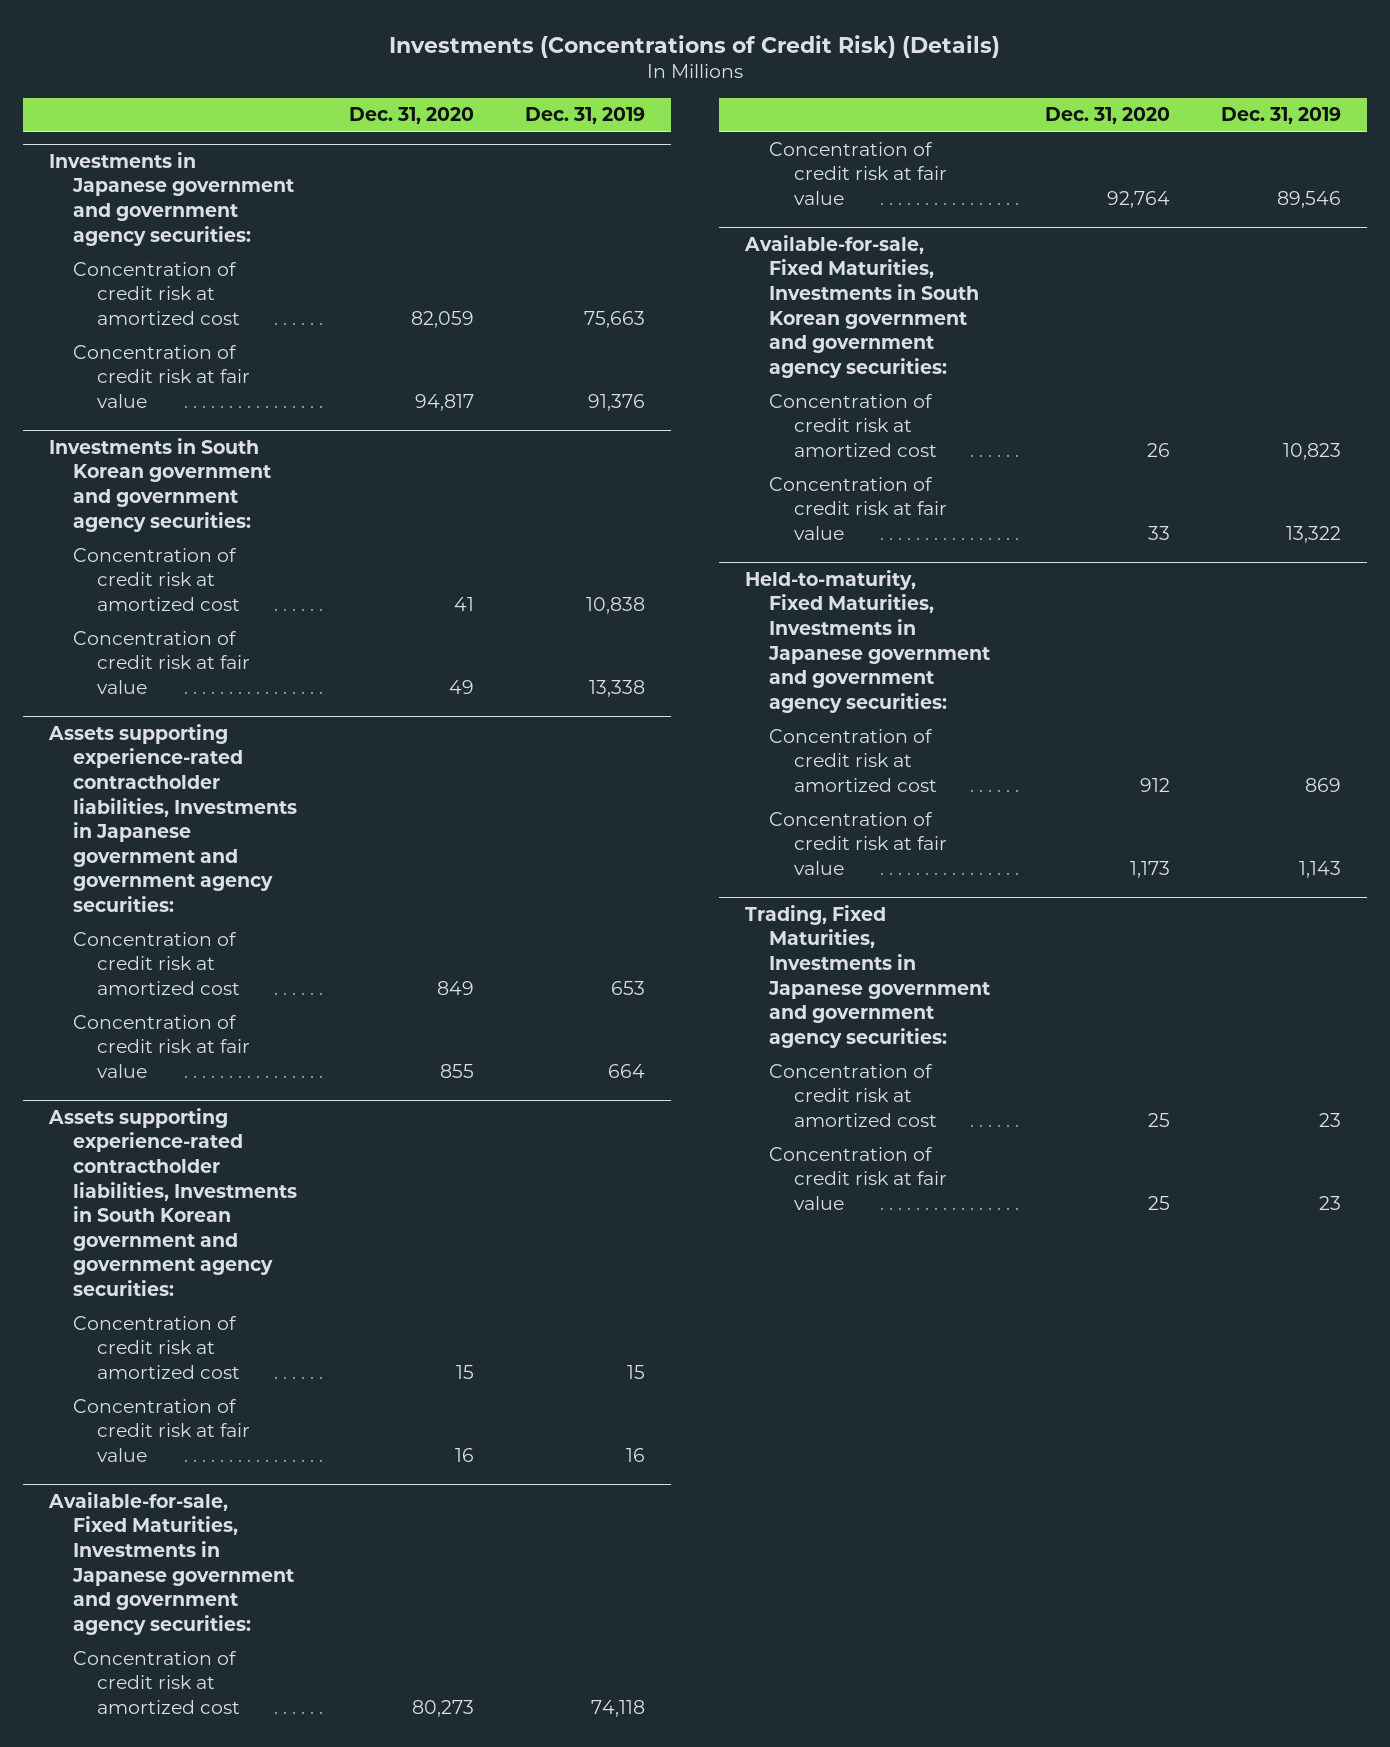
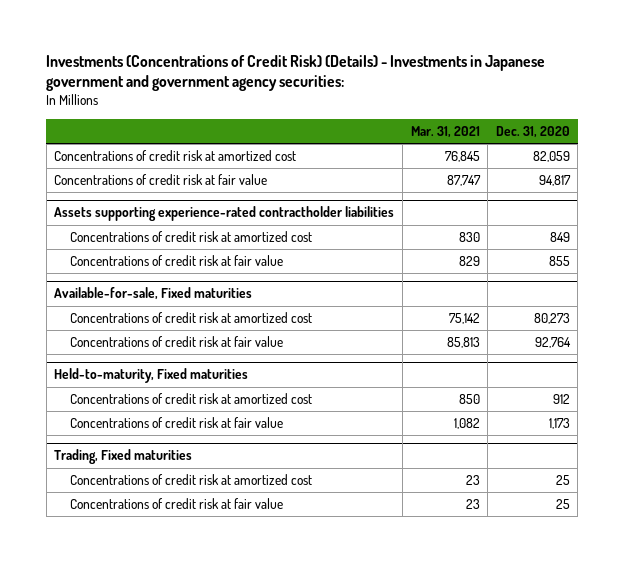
[388,34,1000,58] Investments (Concentrations of Credit Risk) (Details) -> [46,54,546,92] Investments (Concentrations of Credit Risk) (Details) - Investments in Japanese government and government agency securities:
[525,107,646,125] Dec. 31, 2019 -> none
none -> [410,125,480,138] Mar. 31, 2021
[48,151,294,246] Investments in Japanese government and government agency securities: -> none
[48,437,271,532] Investments in South Korean government and government agency securities: -> none
[47,723,297,912] Assets supporting experience-rated contractholder liabilities, Investments in Japanese government and government agency securities: -> none
[47,1107,297,1296] Assets supporting experience-rated contractholder liabilities, Investments in South Korean government and government agency securities: -> none
[47,1491,294,1635] Available-for-sale, Fixed Maturities, Investments in Japanese government and government agency securities: -> none
[743,234,980,378] Available-for-sale, Fixed Maturities, Investments in South Korean government and government agency securities: -> none
[769,393,937,457] Concentration of credit risk at amortized cost -> none
[769,476,947,540] Concentration of credit risk at fair value -> none
[744,569,991,713] Held-to-maturity, Fixed Maturities, Investments in Japanese government and government agency securities: -> none
[769,728,937,792] Concentration of credit risk at amortized cost -> none
[769,811,947,875] Concentration of credit risk at fair value -> none
[744,904,991,1048] Trading, Fixed Maturities, Investments in Japanese government and government agency securities: -> none
[769,1063,937,1127] Concentration of credit risk at amortized cost -> none
[769,1146,947,1210] Concentration of credit risk at fair value -> none
[72,261,241,325] Concentration of credit risk at amortized cost -> [54,150,297,162] Concentrations of credit risk at amortized cost
[72,344,251,408] Concentration of credit risk at fair value -> [54,174,268,186] Concentrations of credit risk at fair value
none -> [54,206,395,222] Assets supporting experience-rated contractholder liabilities
[72,547,241,611] Concentration of credit risk at amortized cost -> [69,231,312,243] Concentrations of credit risk at amortized cost
[453,596,474,611] 41 -> [549,232,570,243] 849
[72,630,251,694] Concentration of credit risk at fair value -> [69,255,283,267] Concentrations of credit risk at fair value
[448,679,474,694] 49 -> [548,256,570,267] 855
none -> [54,287,253,301] Available-for-sale, Fixed maturities
[72,931,241,995] Concentration of credit risk at amortized cost -> [69,312,312,324] Concentrations of credit risk at amortized cost
[436,980,474,995] 849 -> [533,313,570,325] 80,273
[72,1014,251,1078] Concentration of credit risk at fair value -> [69,336,283,348] Concentrations of credit risk at fair value
[439,1063,474,1078] 855 -> [534,337,571,349] 92,764
none -> [54,368,249,384] Held-to-maturity, Fixed maturities
[72,1315,241,1379] Concentration of credit risk at amortized cost -> [69,393,312,405] Concentrations of credit risk at amortized cost
[455,1364,474,1379] 15 -> [552,394,570,405] 912
[72,1398,251,1462] Concentration of credit risk at fair value -> [69,417,283,429] Concentrations of credit risk at fair value
[454,1447,474,1462] 16 -> [548,418,570,430] 1,173
none -> [54,449,193,465] Trading, Fixed maturities
[72,1650,241,1714] Concentration of credit risk at amortized cost -> [69,474,312,486] Concentrations of credit risk at amortized cost
[411,1699,474,1717] 80,273 -> [555,475,570,486] 25
[769,141,947,205] Concentration of credit risk at fair value -> [69,498,283,510] Concentrations of credit risk at fair value
[1106,190,1170,208] 92,764 -> [555,499,570,510] 25

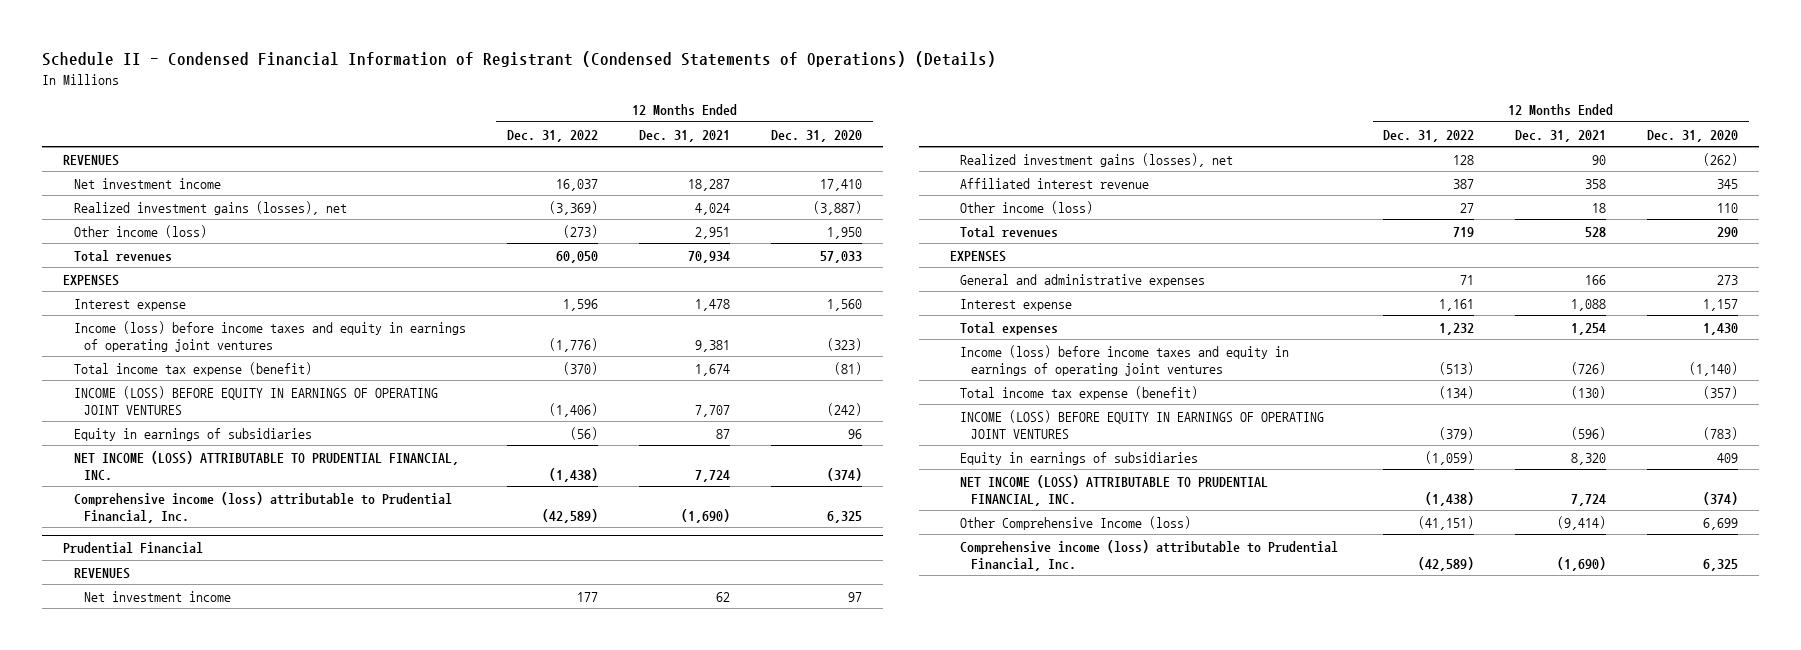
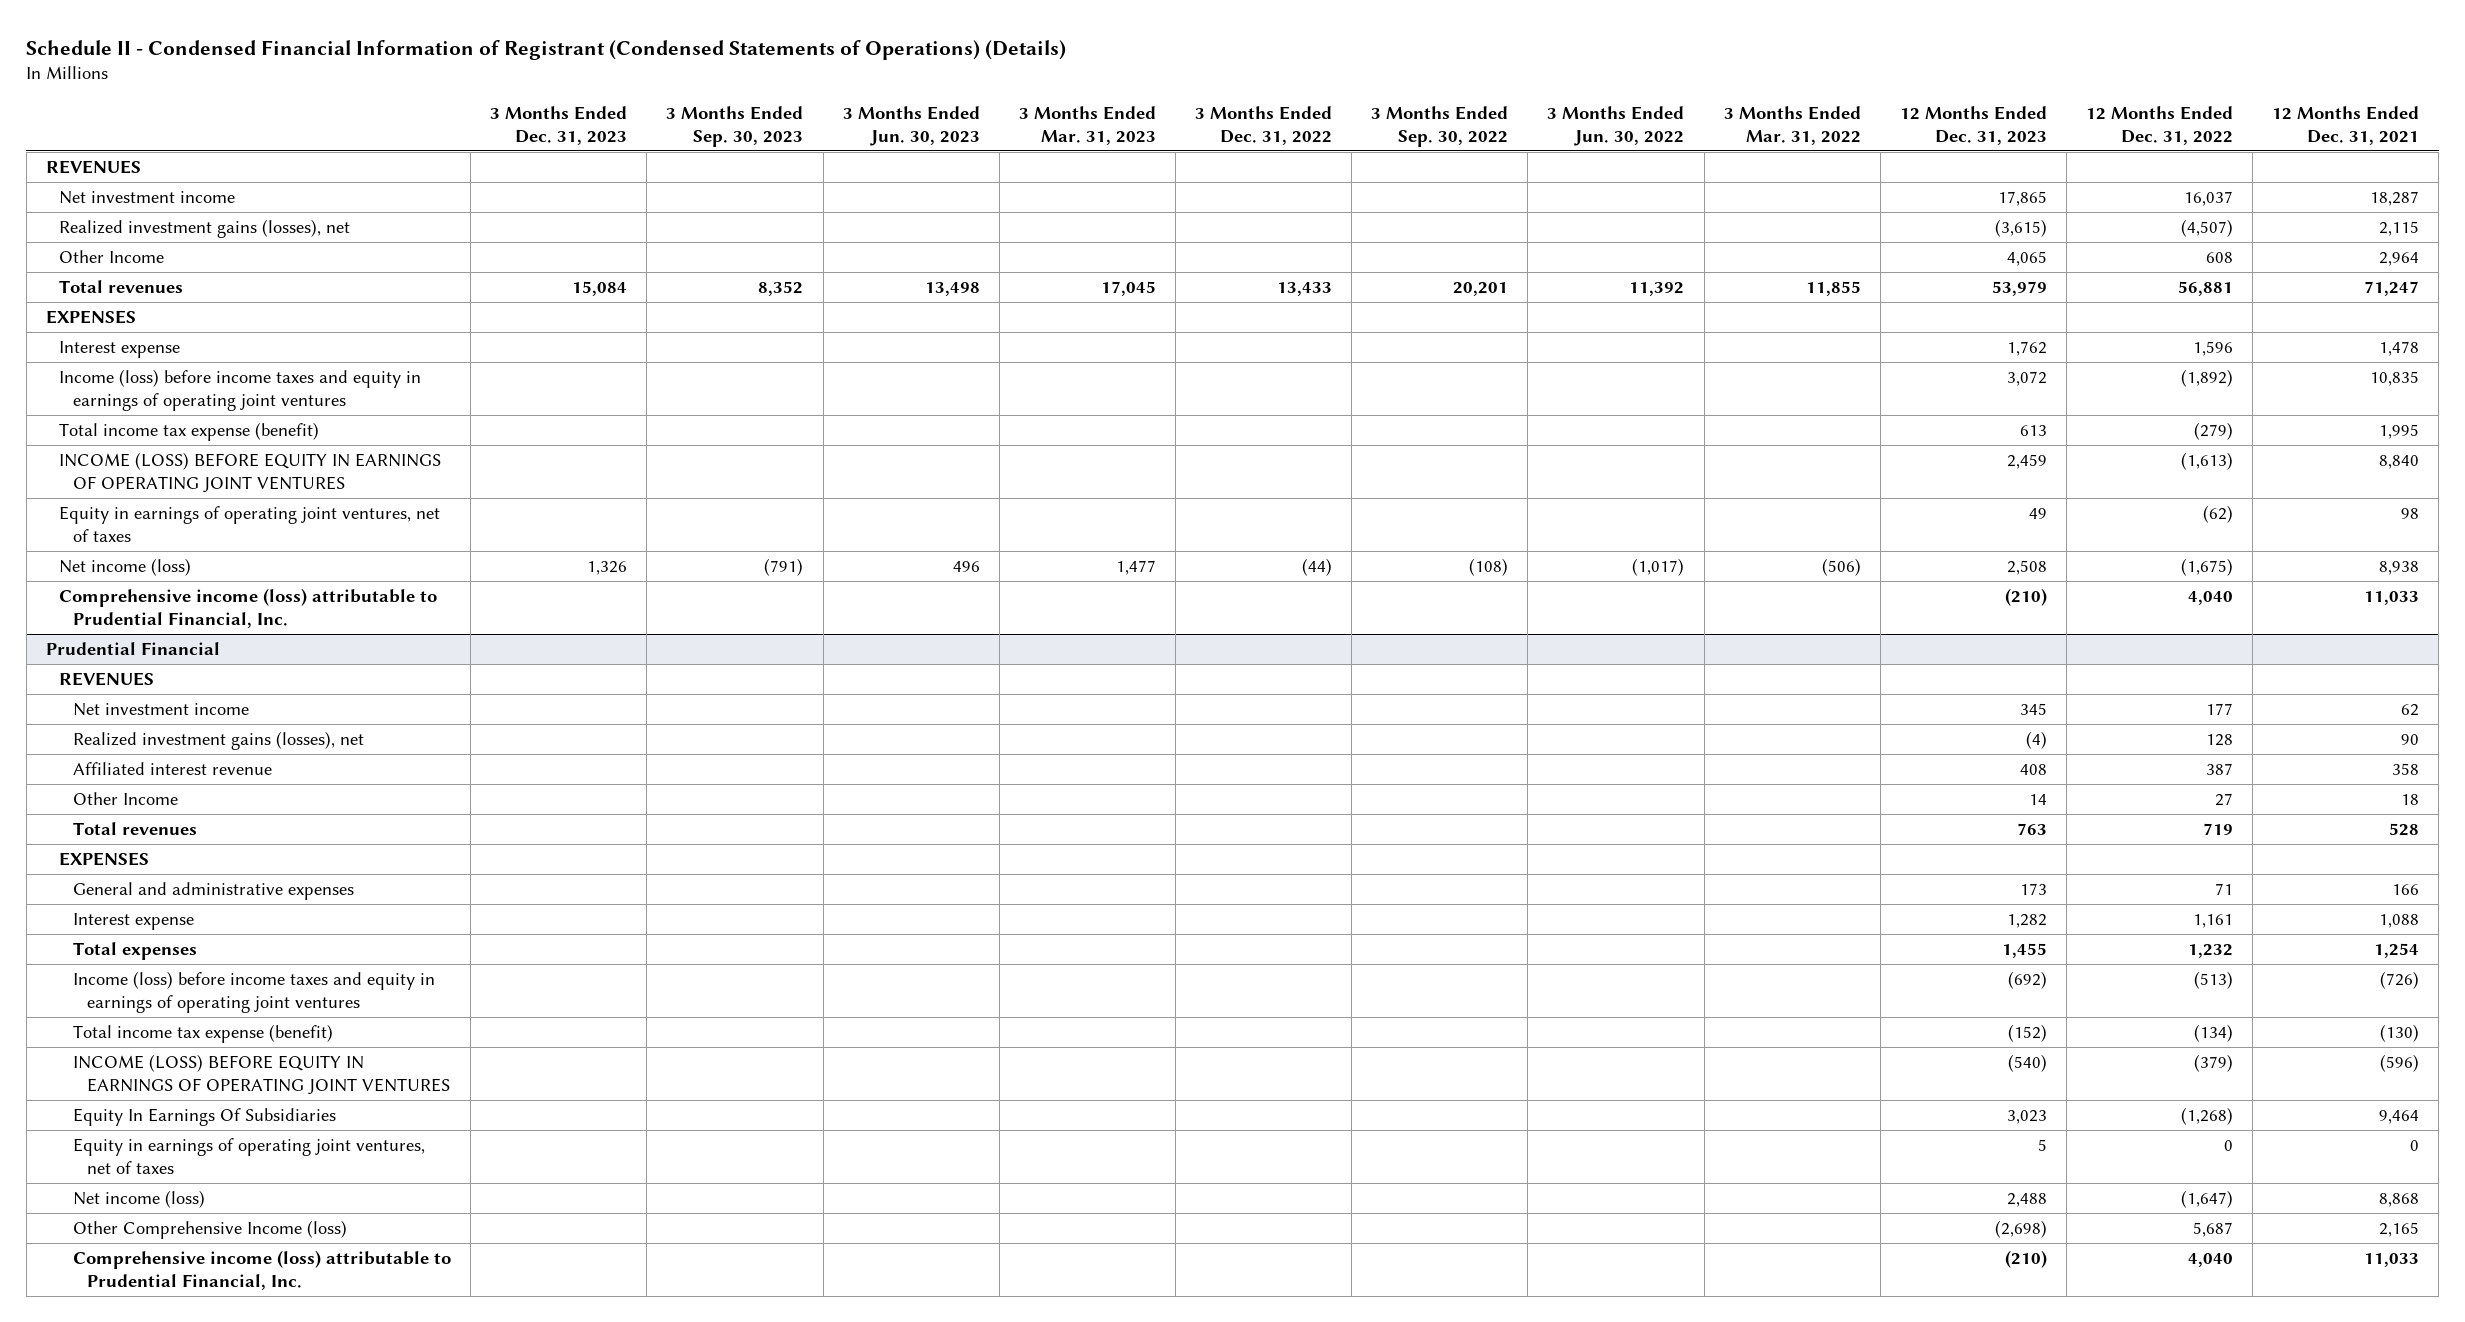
[771,129,863,142] Dec. 31, 2020 -> none
none -> [490,105,628,145] 3 Months Ended Dec. 31, 2023
none -> [666,105,804,147] 3 Months Ended Sep. 30, 2023
none -> [842,105,980,146] 3 Months Ended Jun. 30, 2023
none -> [1018,105,1156,145] 3 Months Ended Mar. 31, 2023
none -> [1195,105,1333,145] 3 Months Ended Dec. 31, 2022
none -> [1371,105,1509,147] 3 Months Ended Sep. 30, 2022
none -> [1547,105,1685,146] 3 Months Ended Jun. 30, 2022
none -> [1723,105,1861,145] 3 Months Ended Mar. 31, 2022
none -> [1899,105,2047,145] 12 Months Ended Dec. 31, 2023
[548,200,598,215] (3,369) -> [2181,218,2234,237] (4,507)
[695,202,731,215] 4,024 -> [2379,220,2420,236] 2,115
[73,224,207,238] Other income (loss) -> [59,249,165,263] Other Income
[562,224,598,238] (273) -> [2206,251,2234,263] 608
[695,226,731,239] 2,951 -> [2379,251,2420,266] 2,964
[555,250,598,263] 60,050 -> [2178,280,2234,296] 56,881
[688,250,731,263] 70,934 -> [2364,280,2420,296] 71,247
[73,450,459,480] NET INCOME (LOSS) ATTRIBUTABLE TO PRUDENTIAL FINANCIAL, INC. -> none
[548,337,598,352] (1,776) -> [2181,368,2234,387] (1,892)
[695,339,731,352] 9,381 -> [2370,370,2420,386] 10,835
[562,361,598,375] (370) -> [2194,421,2234,440] (279)
[695,363,731,376] 1,674 -> [2379,423,2420,439] 1,995
[548,402,598,417] (1,406) -> [2181,451,2234,470] (1,613)
[695,404,731,417] 7,707 -> [2379,454,2420,469] 8,840
[73,427,312,441] Equity in earnings of subsidiaries -> [59,505,441,543] Equity in earnings of operating joint ventures, net of taxes
[569,426,598,440] (56) -> [2203,504,2234,523] (62)
[716,428,731,439] 87 -> [2401,507,2420,519] 98
none -> [59,557,192,576] Net income (loss)
[541,508,598,523] (42,589) -> [2188,590,2234,605] 4,040
[681,508,731,523] (1,690) -> [2364,590,2420,605] 11,033
[960,200,1094,214] Other income (loss) -> [73,791,179,805] Other Income
[960,474,1269,506] NET INCOME (LOSS) ATTRIBUTABLE TO PRUDENTIAL FINANCIAL, INC. -> none
none -> [73,1107,337,1126] Equity In Earnings Of Subsidiaries
[960,451,1199,465] Equity in earnings of subsidiaries -> [73,1137,426,1175] Equity in earnings of operating joint ventures, net of taxes
[1424,450,1474,465] (1,059) -> [2224,1139,2234,1151] 0
[1571,452,1607,465] 8,320 -> [2410,1139,2420,1151] 0
none -> [73,1189,206,1208] Net income (loss)
[1417,515,1474,530] (41,151) -> [2193,1221,2234,1237] 5,687
[1557,515,1607,530] (9,414) -> [2379,1221,2420,1237] 2,165
[1417,556,1474,571] (42,589) -> [2188,1252,2234,1267] 4,040
[1557,556,1607,571] (1,690) -> [2364,1252,2420,1267] 11,033

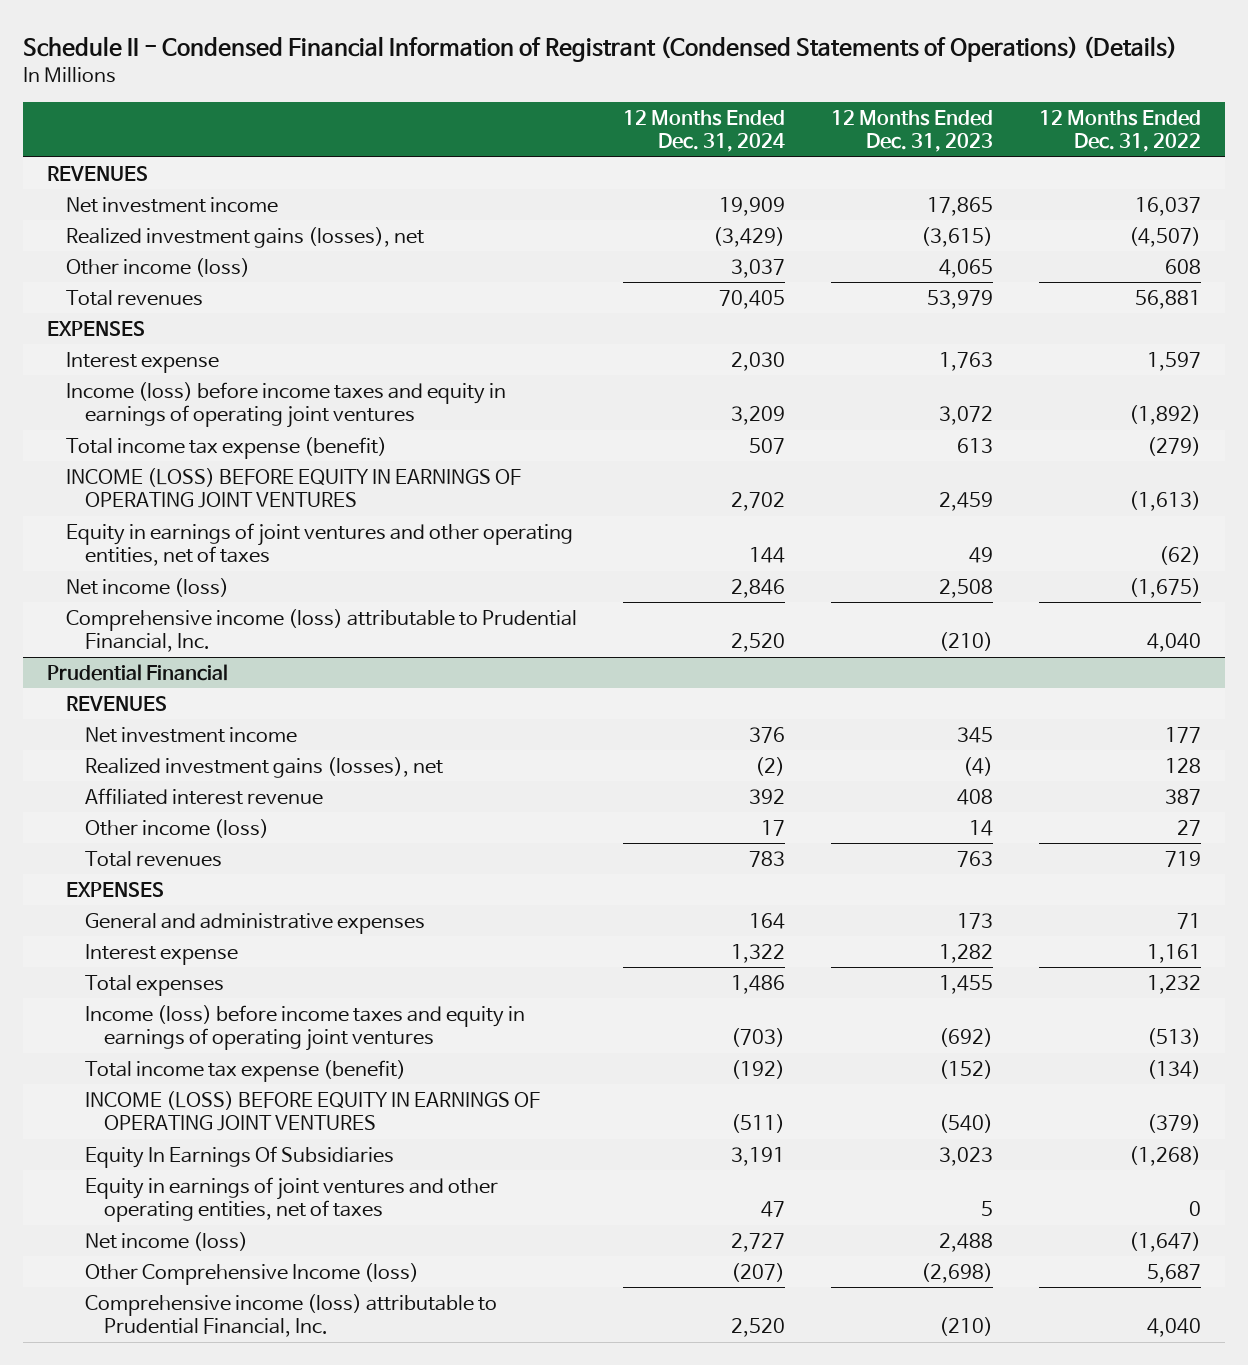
[490,105,628,145] 3 Months Ended Dec. 31, 2023 -> none
[666,105,804,147] 3 Months Ended Sep. 30, 2023 -> none
[842,105,980,146] 3 Months Ended Jun. 30, 2023 -> none
[1018,105,1156,145] 3 Months Ended Mar. 31, 2023 -> none
[1195,105,1333,145] 3 Months Ended Dec. 31, 2022 -> none
[1371,105,1509,147] 3 Months Ended Sep. 30, 2022 -> none
[1547,105,1685,146] 3 Months Ended Jun. 30, 2022 -> none
[1723,105,1861,145] 3 Months Ended Mar. 31, 2022 -> none
[2272,105,2420,145] 12 Months Ended Dec. 31, 2021 -> none
none -> [622,110,785,153] 12 Months Ended Dec. 31, 2024
[59,249,165,263] Other Income -> [65,257,250,277] Other income (loss)
[2006,340,2047,356] 1,762 -> [939,351,994,371] 1,763
[2193,340,2234,356] 1,596 -> [1147,351,1202,371] 1,597
[59,505,441,543] Equity in earnings of operating joint ventures, net of taxes -> [65,522,573,567] Equity in earnings of joint ventures and other operating entities, net of taxes
[73,791,179,805] Other Income -> [84,818,269,838] Other income (loss)
[73,1137,426,1175] Equity in earnings of operating joint ventures, net of taxes -> [84,1176,498,1223] Equity in earnings of joint ventures and other operating entities, net of taxes

